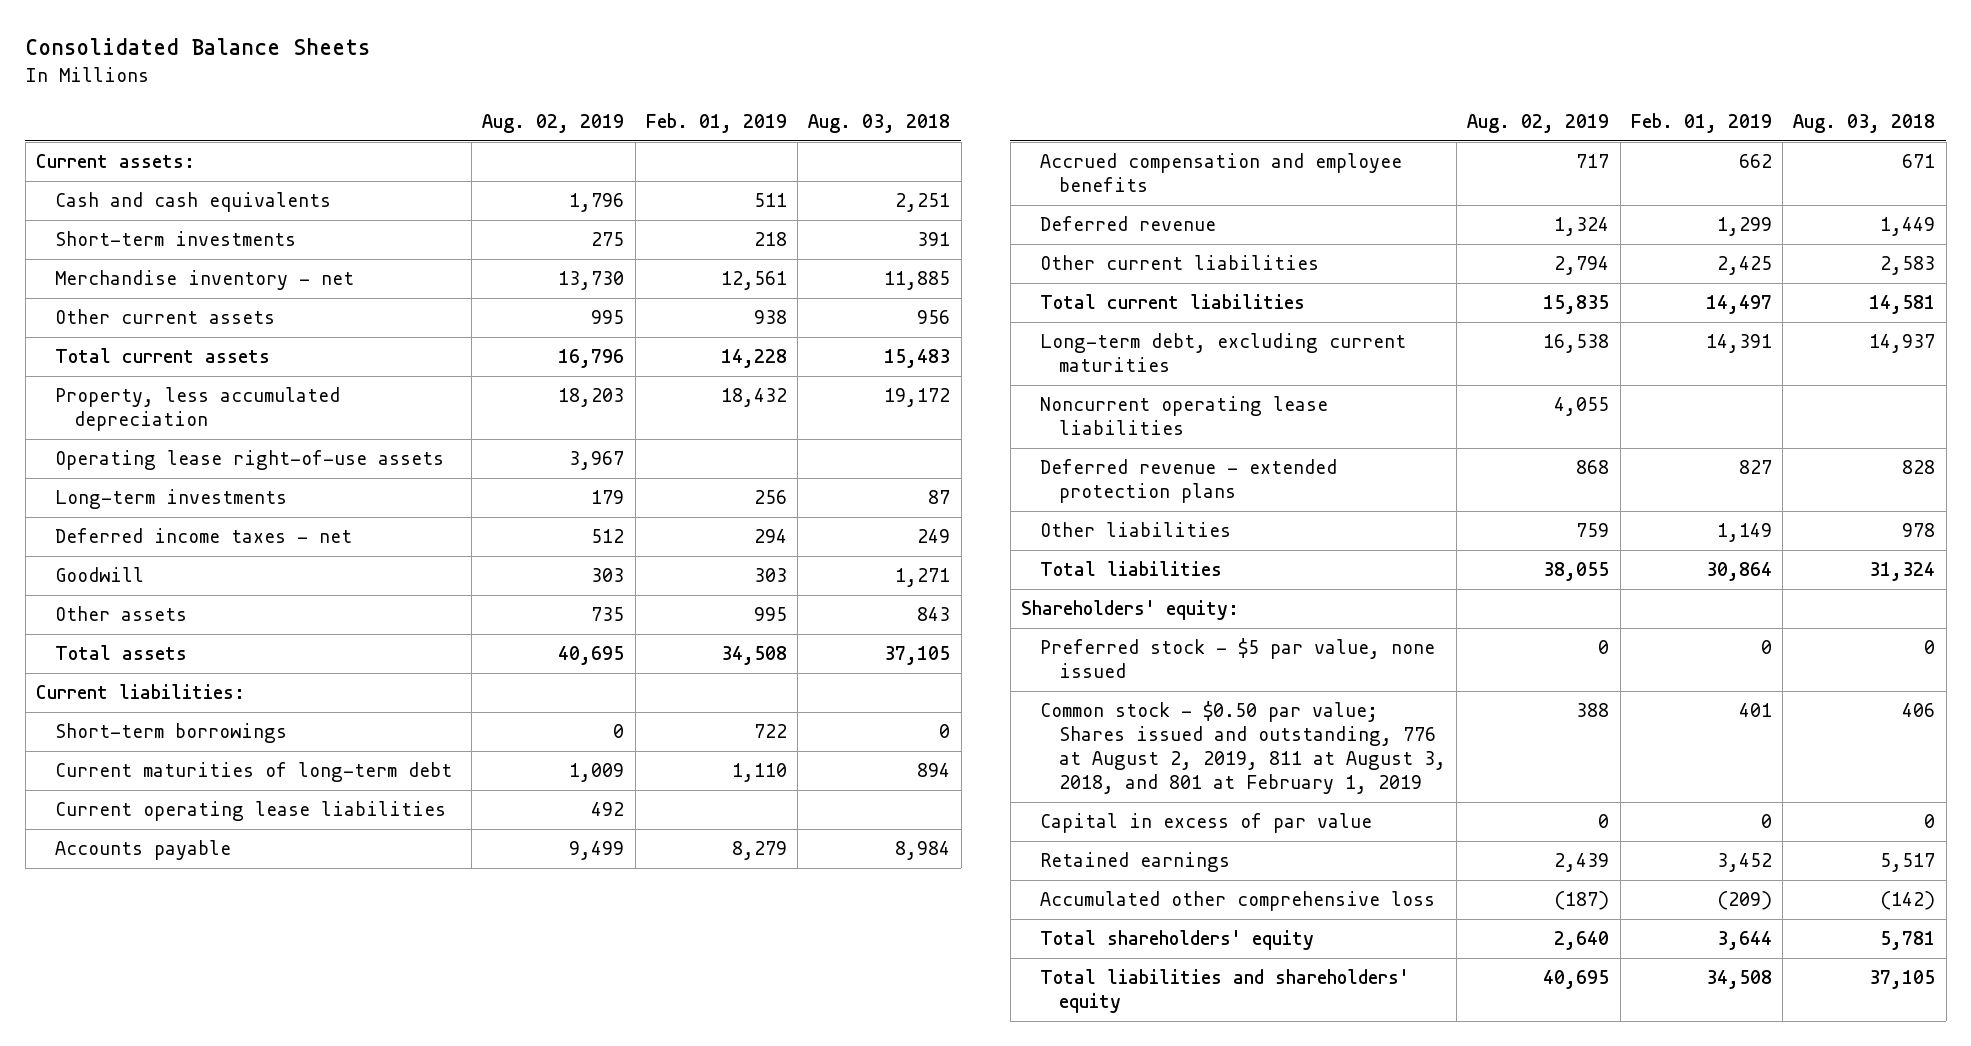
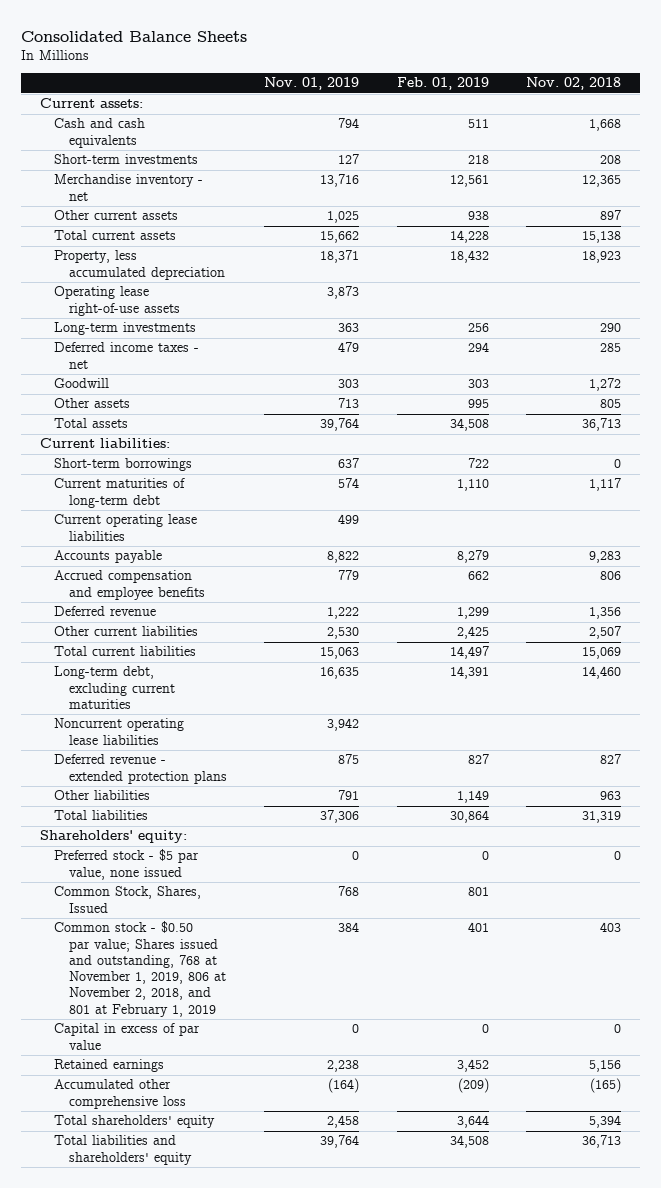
[482,113,625,133] Aug. 02, 2019 -> none
[808,113,951,133] Aug. 03, 2018 -> none
none -> [264,77,360,91] Nov. 01, 2019
none -> [525,77,621,91] Nov. 02, 2018
none -> [54,886,202,913] Common Stock, Shares, Issued
[1039,701,1446,795] Common stock - $0.50 par value; Shares issued and outstanding, 776 at August 2, 2019, 811 at August 3, 2018, and 801 at February 1, 2019 -> [54,921,226,1017] Common stock - $0.50 par value; Shares issued and outstanding, 768 at November 1, 2019, 806 at November 2, 2018, and 801 at February 1, 2019

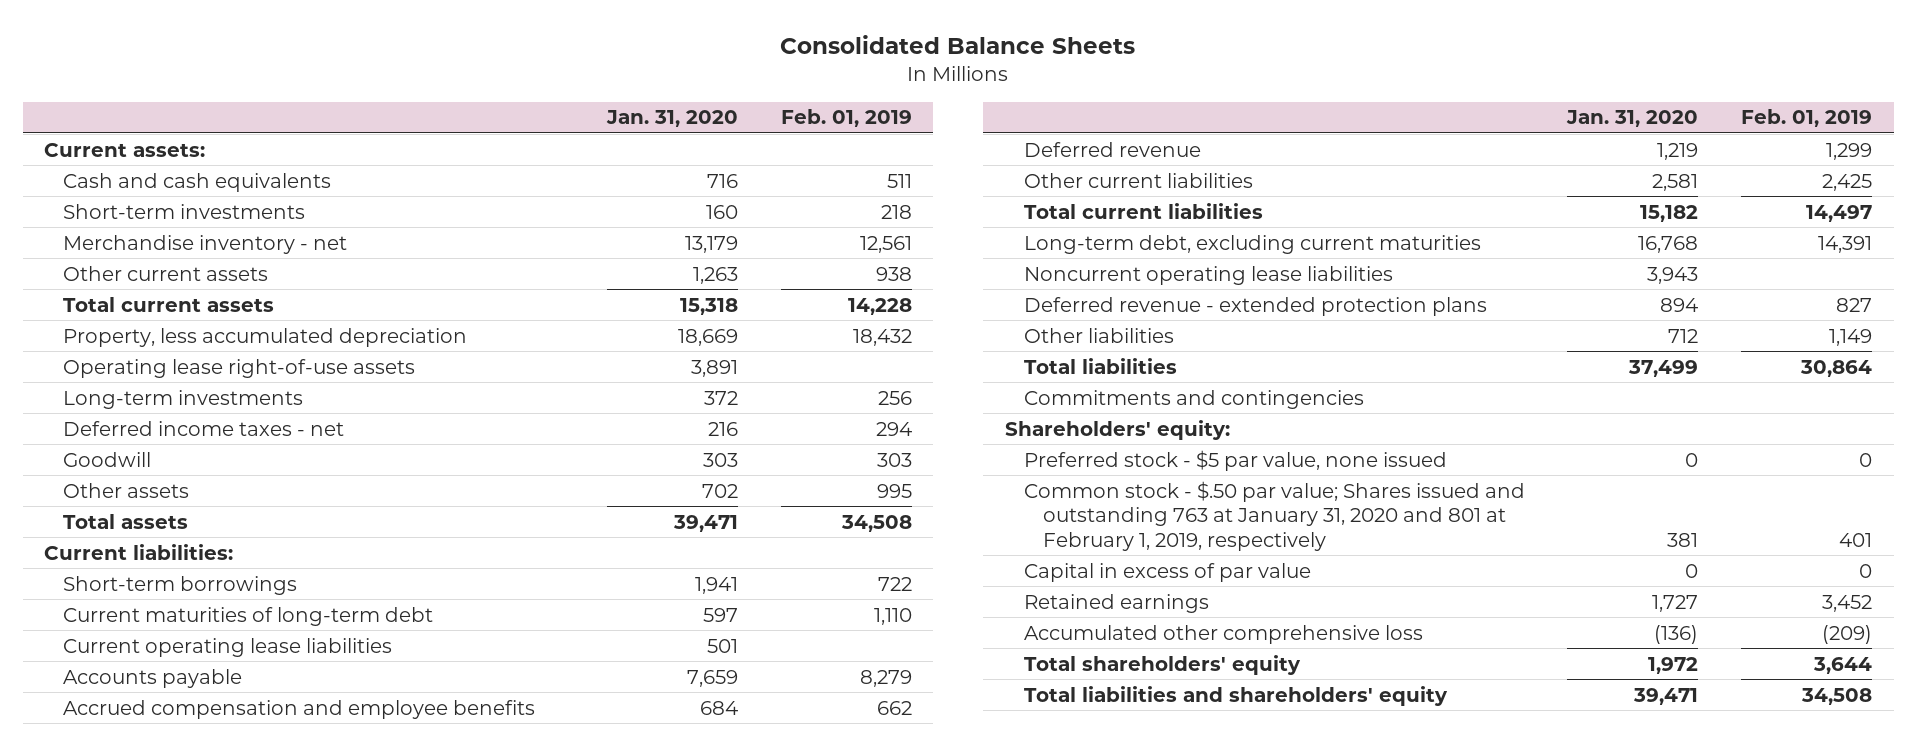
[264,77,360,91] Nov. 01, 2019 -> none
[525,77,621,91] Nov. 02, 2018 -> none
none -> [606,110,739,128] Jan. 31, 2020
none -> [1023,389,1364,409] Commitments and contingencies
[54,886,202,913] Common Stock, Shares, Issued -> none
[54,921,226,1017] Common stock - $0.50 par value; Shares issued and outstanding, 768 at November 1, 2019, 806 at November 2, 2018, and 801 at February 1, 2019 -> [1023,480,1525,551] Common stock - $.50 par value; Shares issued and outstanding 763 at January 31, 2020 and 801 at February 1, 2019, respectively

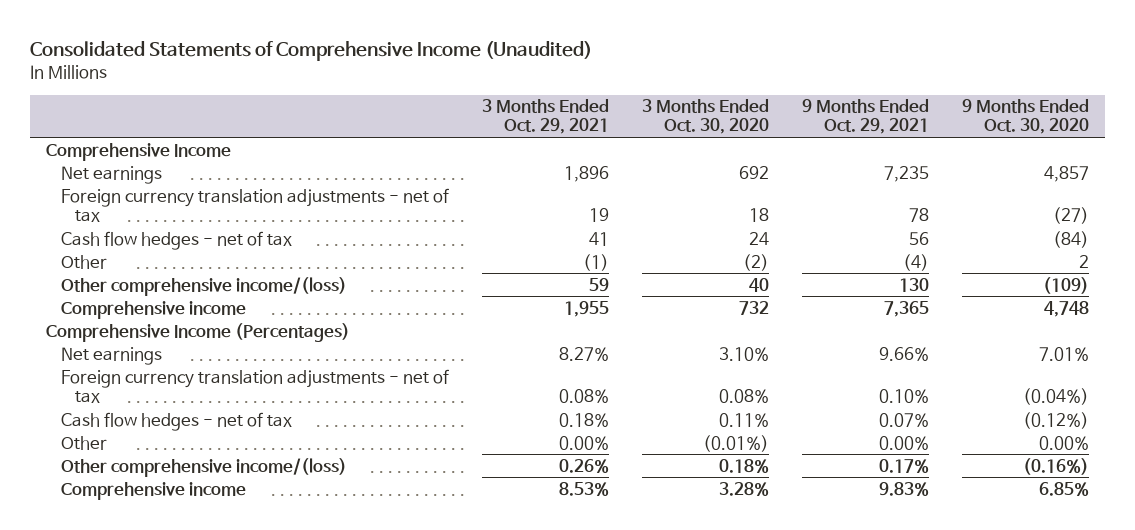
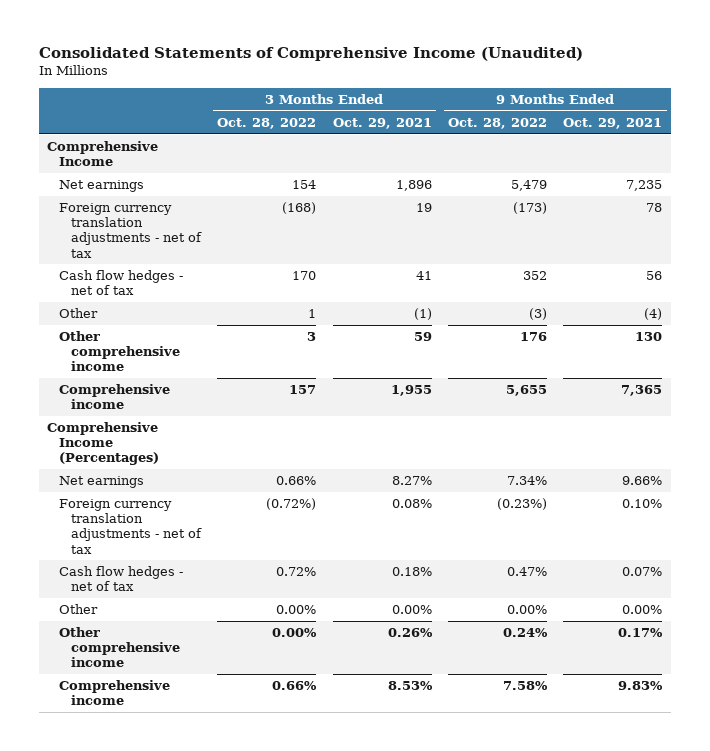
[641,99,769,135] 3 Months Ended Oct. 30, 2020 -> none
[961,99,1089,135] 9 Months Ended Oct. 30, 2020 -> none
none -> [217,117,317,129] Oct. 28, 2022
none -> [448,117,548,129] Oct. 28, 2022
[60,276,347,296] Other comprehensive income/(loss) -> [59,331,180,372] Other comprehensive income
[60,457,347,477] Other comprehensive income/(loss) -> [59,627,180,668] Other comprehensive income

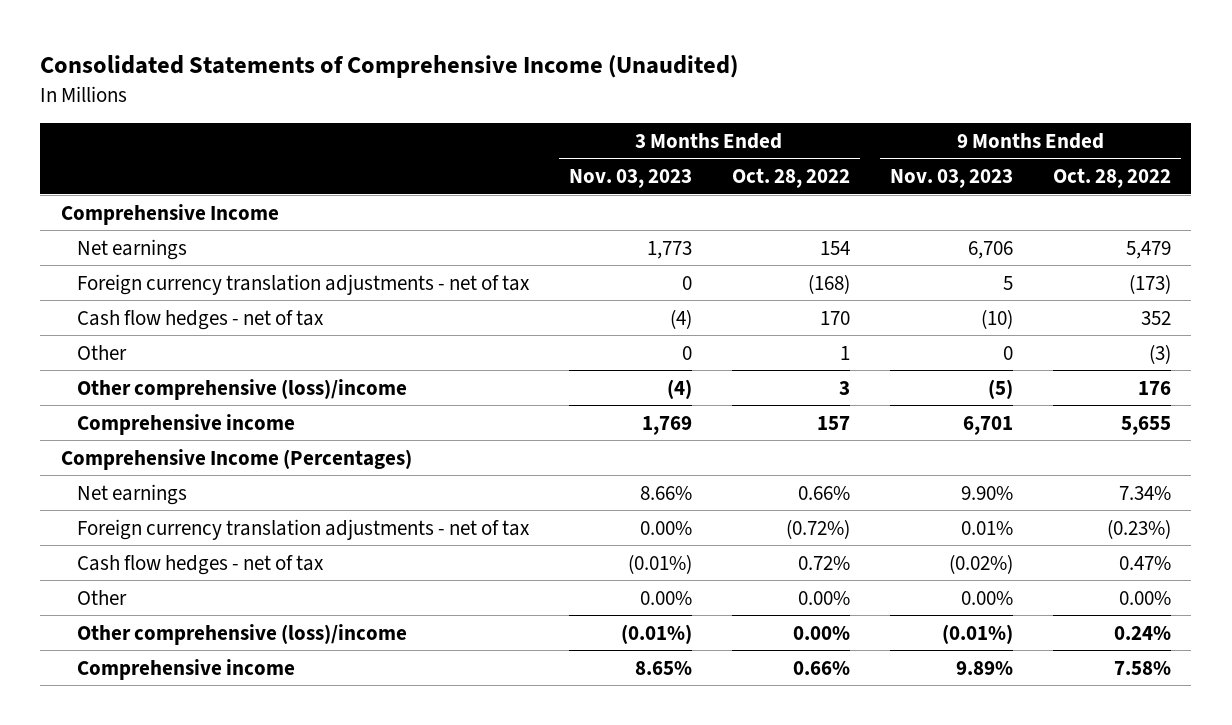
[332,117,432,129] Oct. 29, 2021 -> none
[563,117,663,129] Oct. 29, 2021 -> none
none -> [568,168,692,188] Nov. 03, 2023
none -> [890,168,1014,188] Nov. 03, 2023
[59,331,180,372] Other comprehensive income -> [76,378,407,400] Other comprehensive (loss)/income
[59,627,180,668] Other comprehensive income -> [76,623,407,645] Other comprehensive (loss)/income

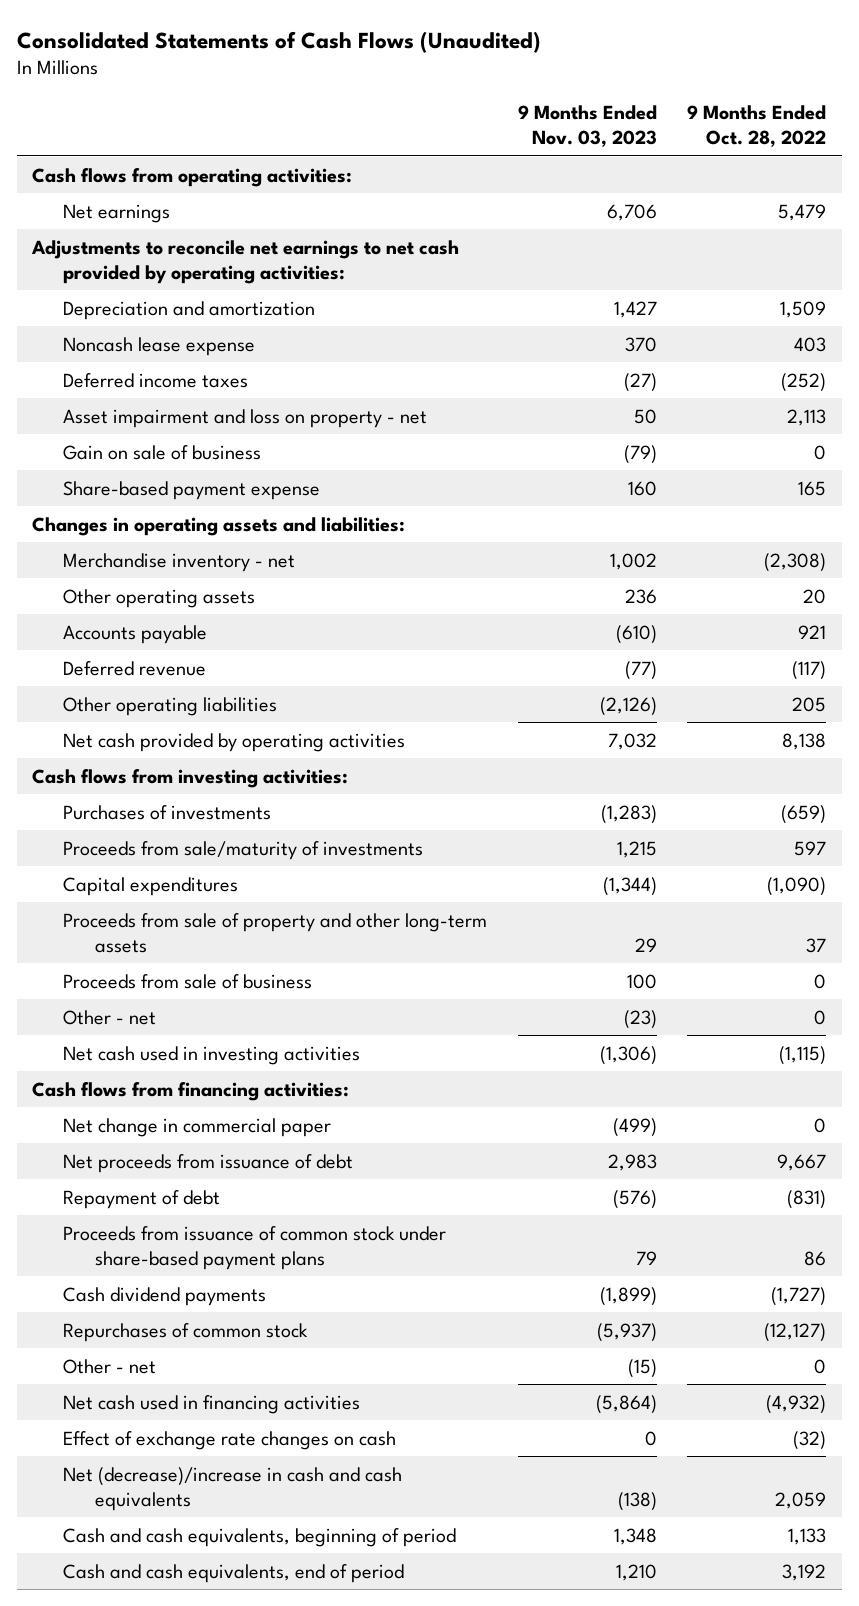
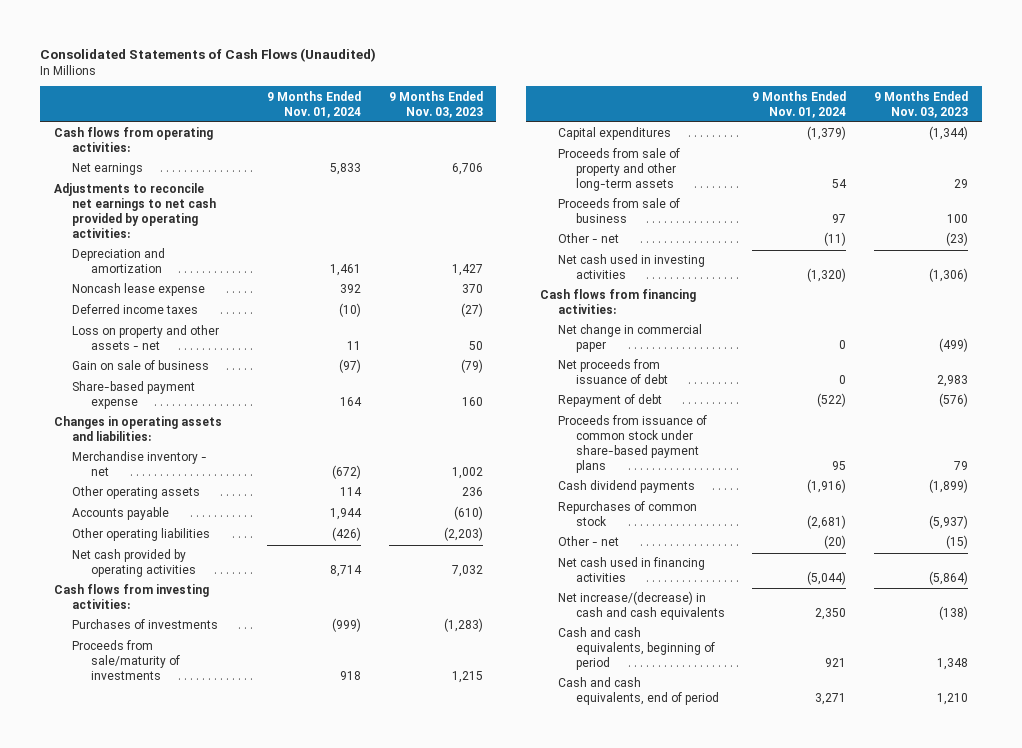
[687,104,827,148] 9 Months Ended Oct. 28, 2022 -> none
none -> [267,90,362,118] 9 Months Ended Nov. 01, 2024
[63,408,428,428] Asset impairment and loss on property - net -> [72,325,220,351] Loss on property and other assets - net
[63,660,207,676] Deferred revenue -> none
[599,696,657,716] (2,126) -> [443,527,483,542] (2,203)
[63,1430,397,1450] Effect of exchange rate changes on cash -> none
[63,1466,403,1511] Net (decrease)/increase in cash and cash equivalents -> [557,591,725,621] Net increase/(decrease) in cash and cash equivalents

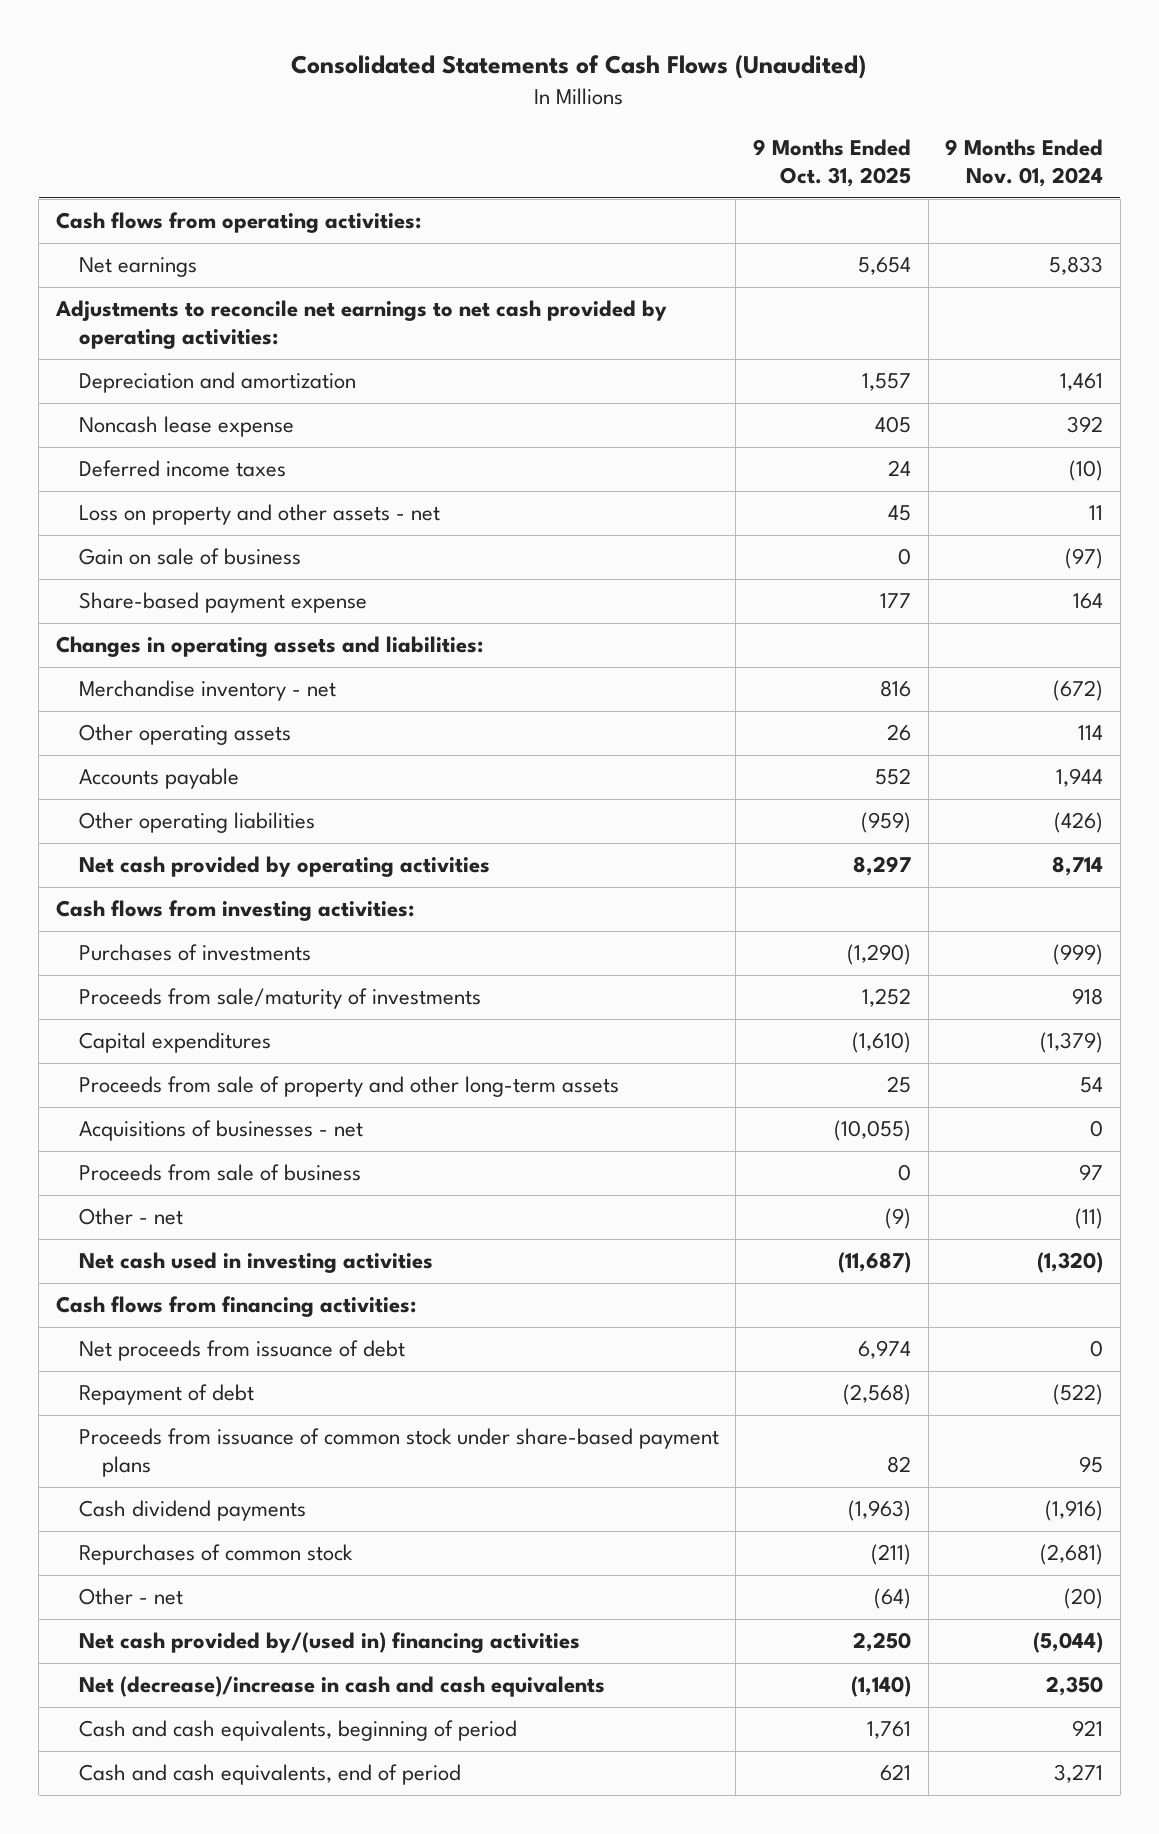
[388,90,483,118] 9 Months Ended Nov. 03, 2023 -> none
none -> [753,139,912,188] 9 Months Ended Oct. 31, 2025
none -> [78,1120,363,1142] Acquisitions of businesses - net
[557,324,702,353] Net change in commercial paper -> none
[557,557,705,583] Net cash used in financing activities -> [78,1632,580,1654] Net cash provided by/(used in) financing activities
[557,591,725,621] Net increase/(decrease) in cash and cash equivalents -> [78,1676,605,1698] Net (decrease)/increase in cash and cash equivalents

